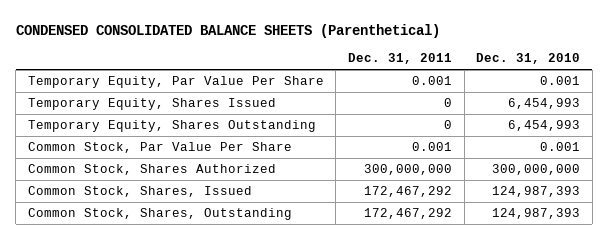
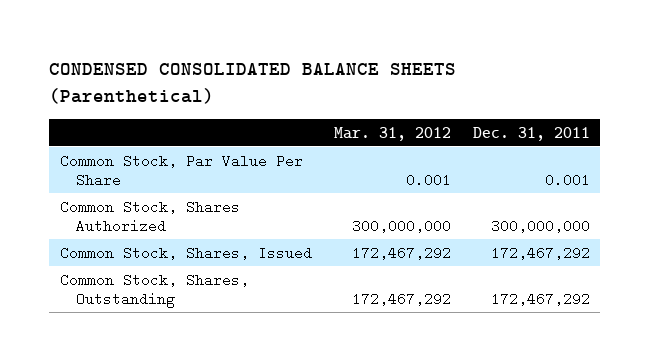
[476,53,581,65] Dec. 31, 2010 -> none
none -> [333,126,451,141] Mar. 31, 2012
[27,75,324,88] Temporary Equity, Par Value Per Share -> none
[27,97,276,110] Temporary Equity, Shares Issued -> none
[27,119,316,132] Temporary Equity, Shares Outstanding -> none

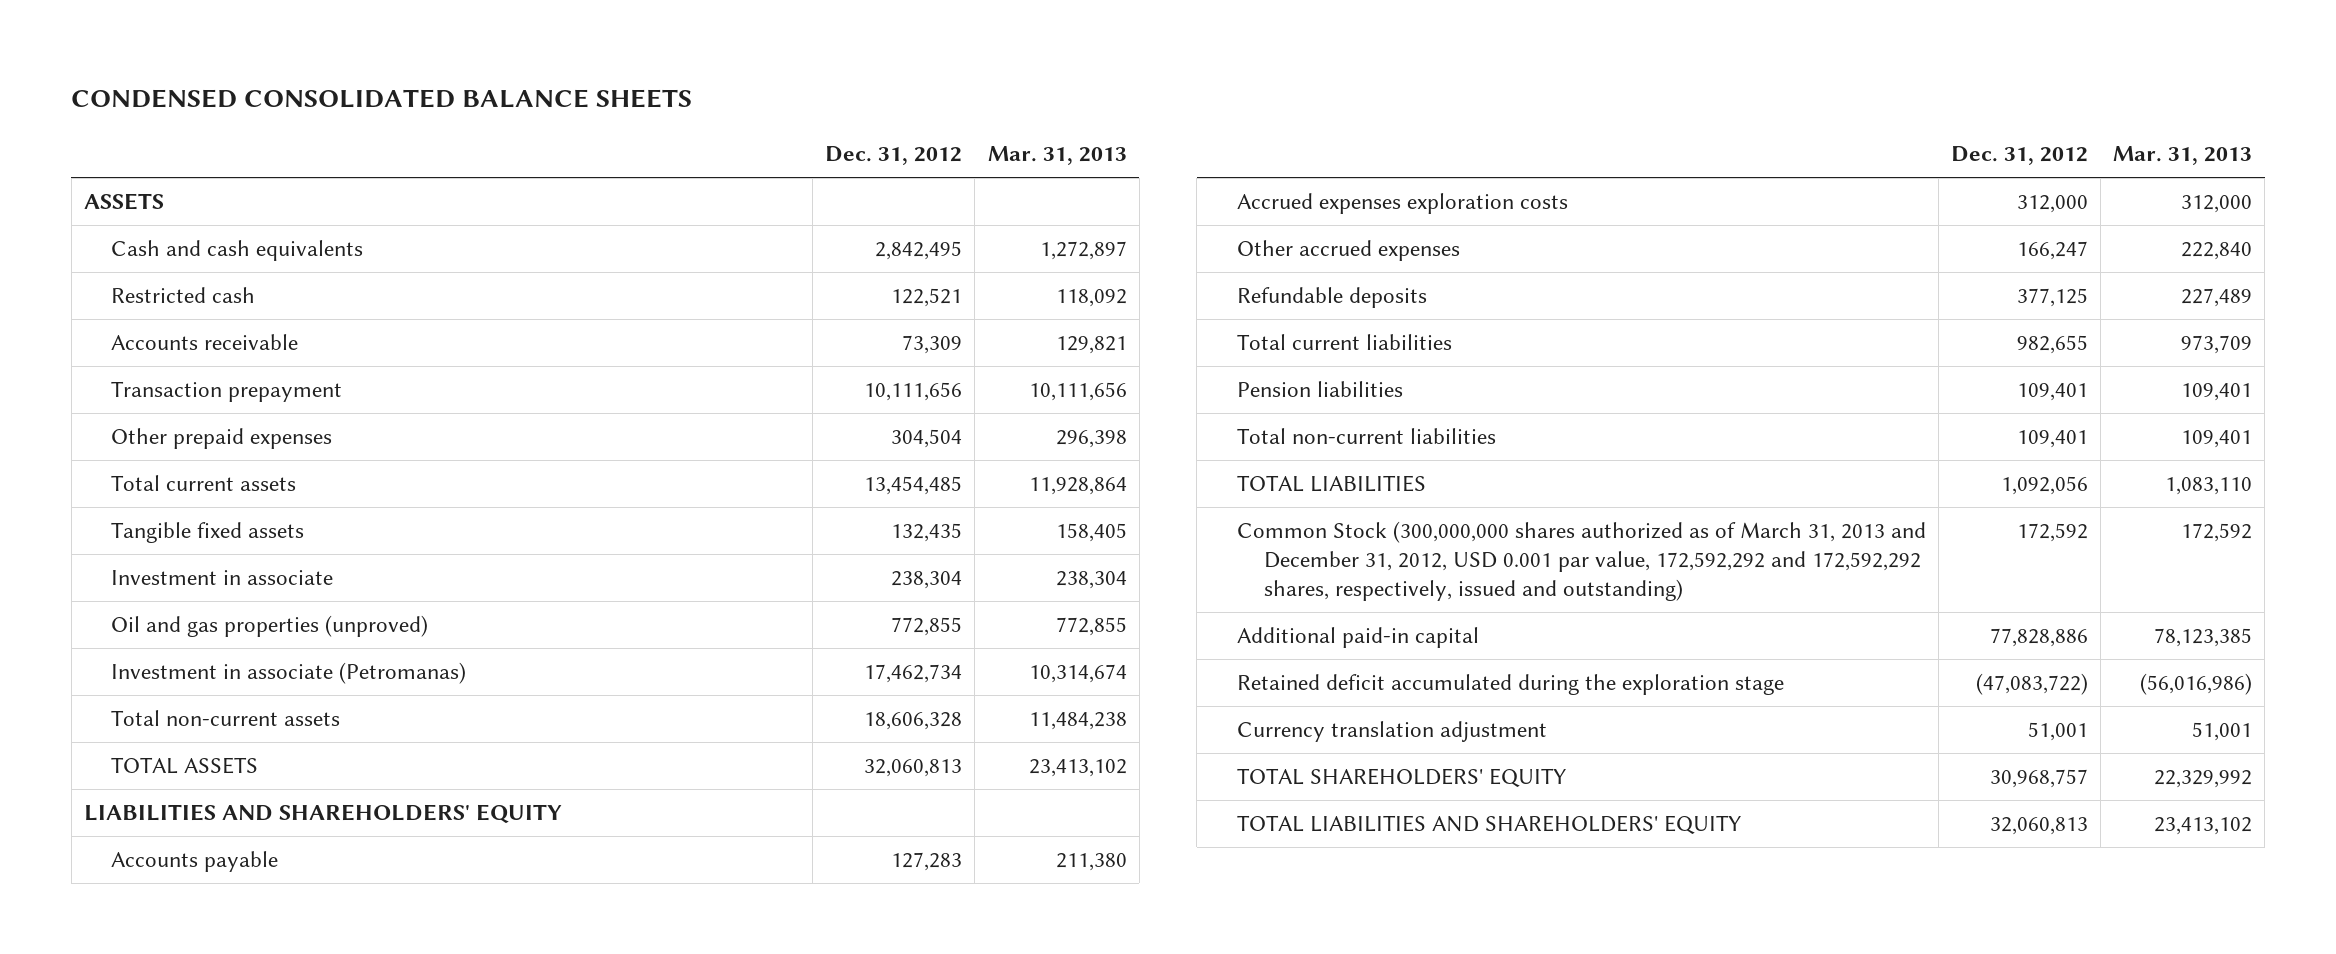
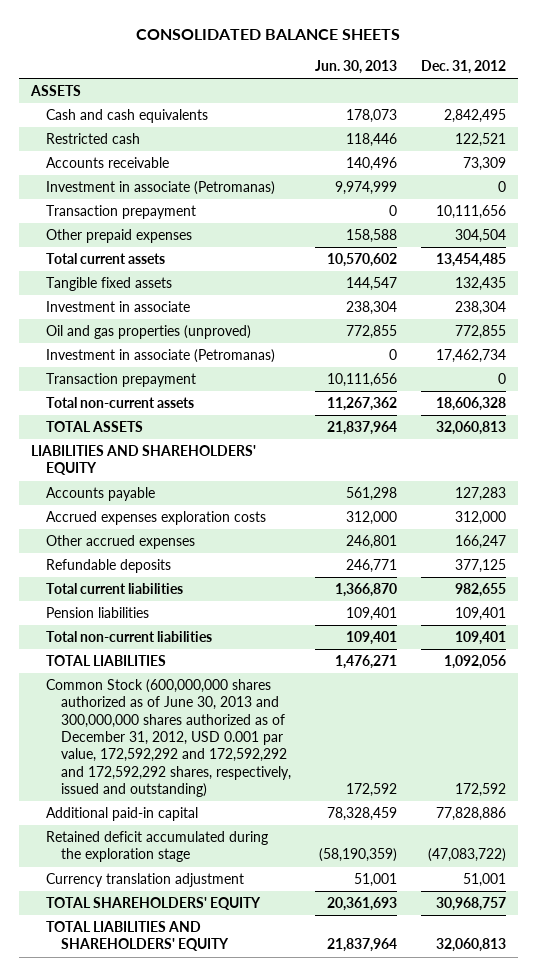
[71,89,693,109] CONDENSED CONSOLIDATED BALANCE SHEETS -> [136,29,401,41] CONSOLIDATED BALANCE SHEETS
[987,146,1127,166] Mar. 31, 2013 -> none
none -> [314,59,397,74] Jun. 30, 2013
none -> [45,181,275,196] Investment in associate (Petromanas)
none -> [45,373,196,388] Transaction prepayment
[1236,520,1926,601] Common Stock (300,000,000 shares authorized as of March 31, 2013 and December 31, 2012, USD 0.001 par value, 172,592,292 and 172,592,292 shares, respectively, issued and outstanding) -> [45,679,291,797] Common Stock (600,000,000 shares authorized as of June 30, 2013 and 300,000,000 shares authorized as of December 31, 2012, USD 0.001 par value, 172,592,292 and 172,592,292 and 172,592,292 shares, respectively, issued and outstanding)

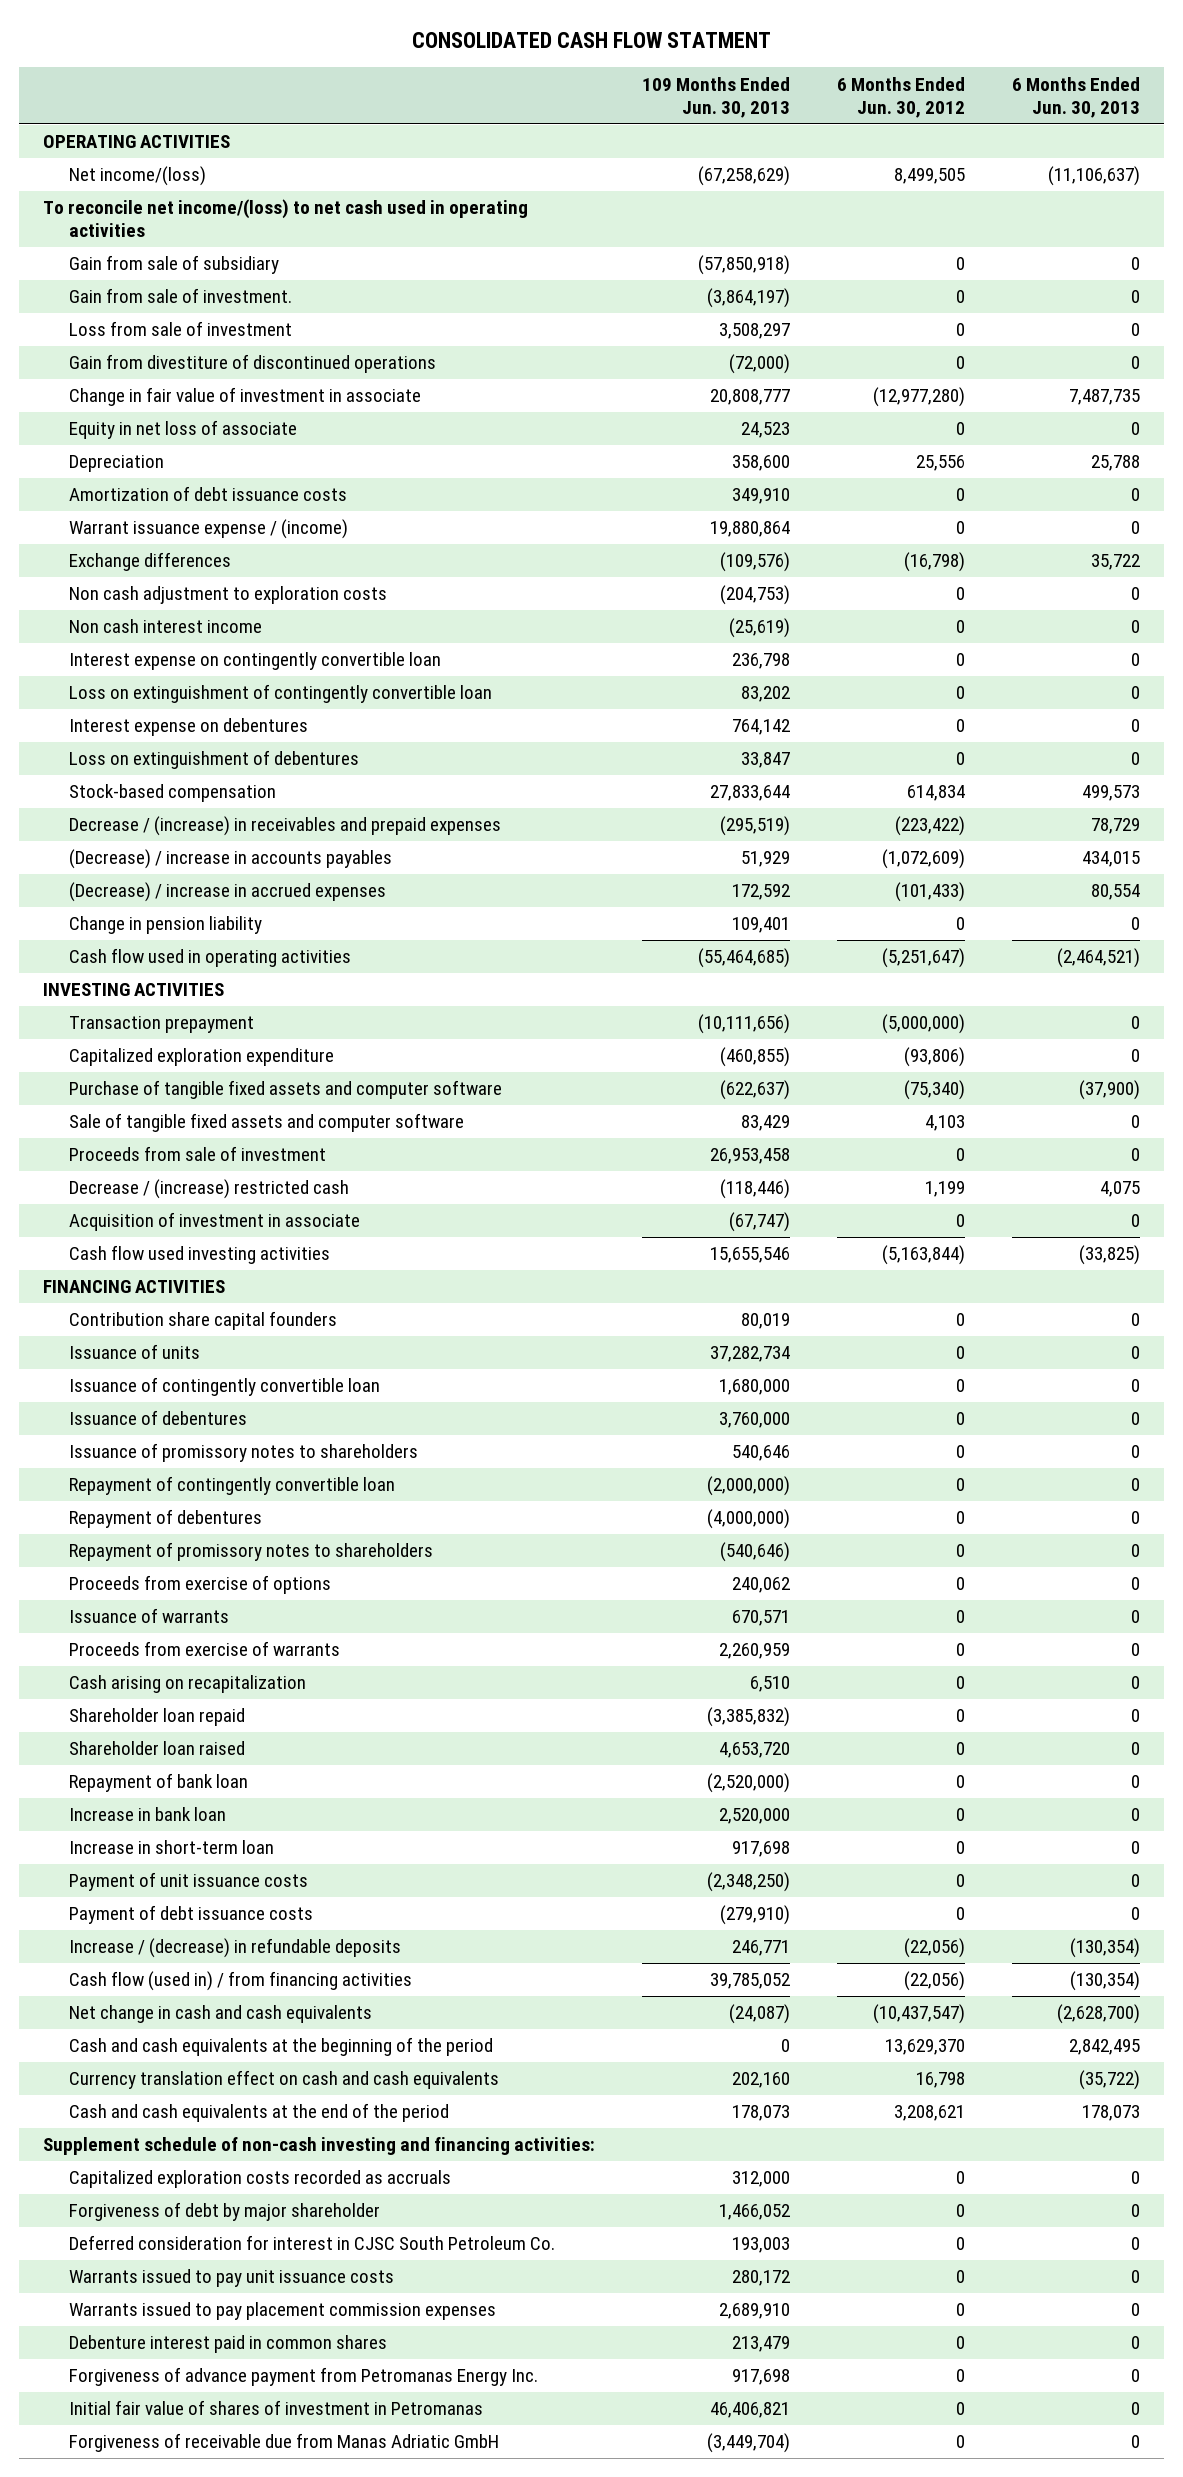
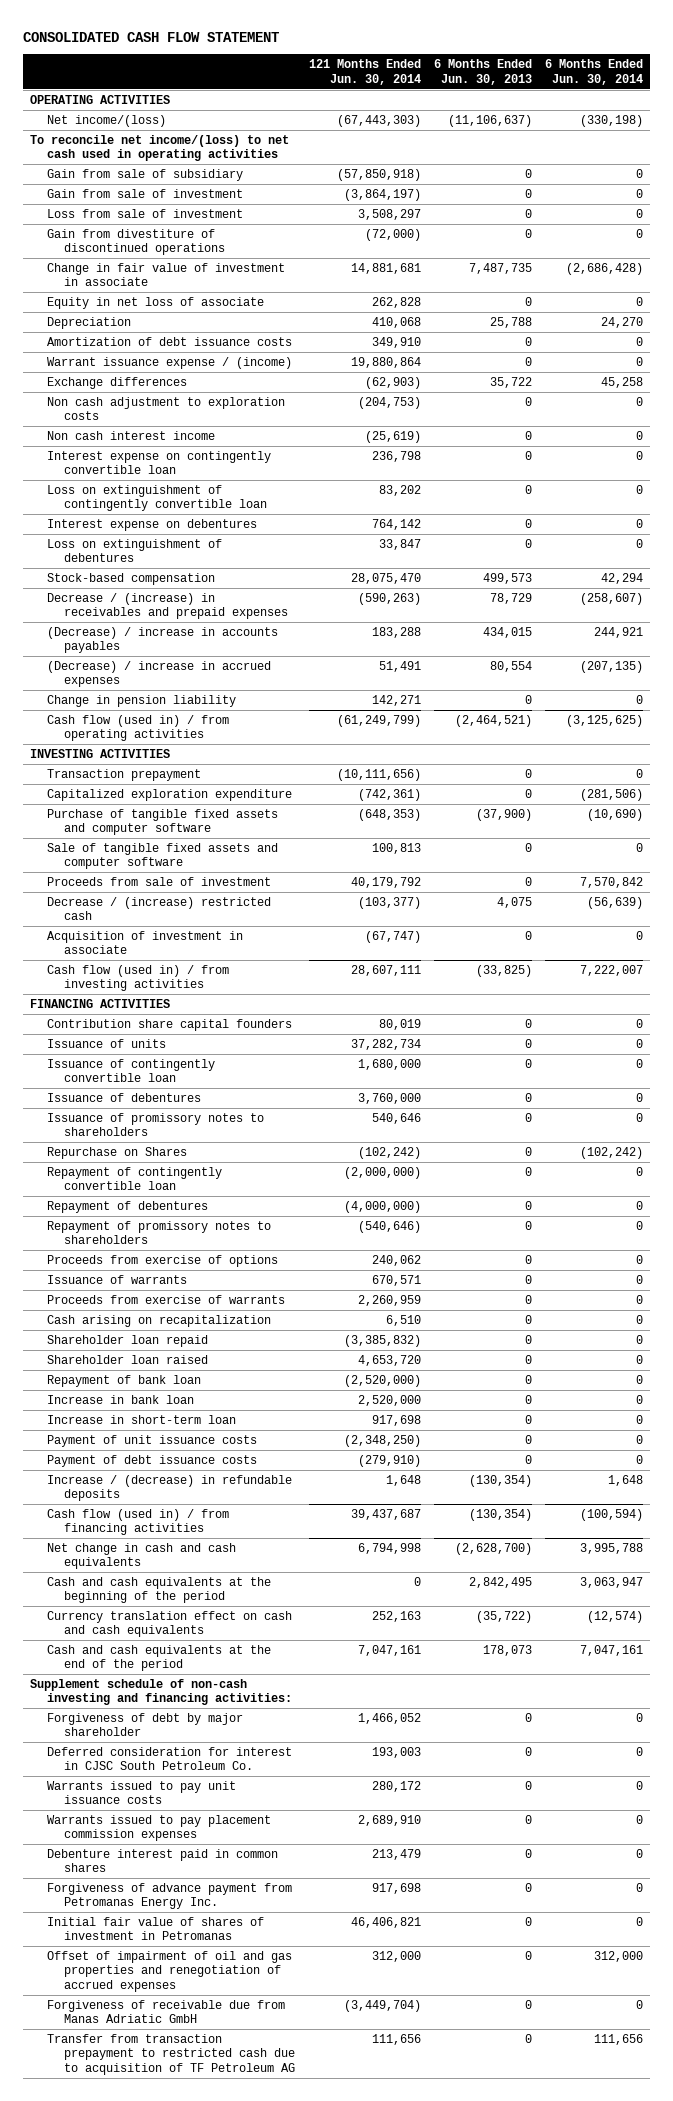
[411,32,771,49] CONSOLIDATED CASH FLOW STATMENT -> [23,32,280,43] CONSOLIDATED CASH FLOW STATEMENT
[641,76,790,118] 109 Months Ended Jun. 30, 2013 -> none
[837,76,966,118] 6 Months Ended Jun. 30, 2012 -> none
none -> [308,59,421,85] 121 Months Ended Jun. 30, 2014
none -> [545,59,644,85] 6 Months Ended Jun. 30, 2014
[68,288,292,304] Gain from sale of investment. -> [47,188,244,198] Gain from sale of investment
[68,948,351,968] Cash flow used in operating activities -> [47,714,230,742] Cash flow (used in) / from operating activities
[68,1245,330,1265] Cash flow used investing activities -> [47,964,230,992] Cash flow (used in) / from investing activities
none -> [47,1146,188,1159] Repurchase on Shares
[68,2170,451,2189] Capitalized exploration costs recorded as accruals -> none
none -> [47,1950,293,1992] Offset of impairment of oil and gas properties and renegotiation of accrued expenses
none -> [47,2033,296,2075] Transfer from transaction prepayment to restricted cash due to acquisition of TF Petroleum AG

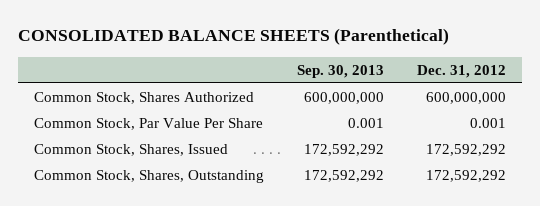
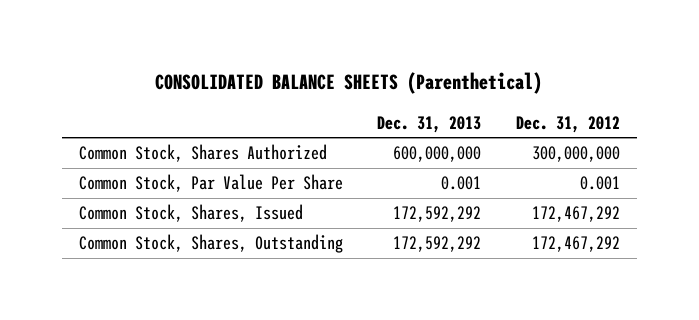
[297,64,385,78] Sep. 30, 2013 -> none
none -> [377,115,482,133] Dec. 31, 2013
[426,91,507,104] 600,000,000 -> [531,146,620,163] 300,000,000
[426,143,507,156] 172,592,292 -> [531,206,620,223] 172,467,292
[426,169,507,182] 172,592,292 -> [531,236,620,253] 172,467,292

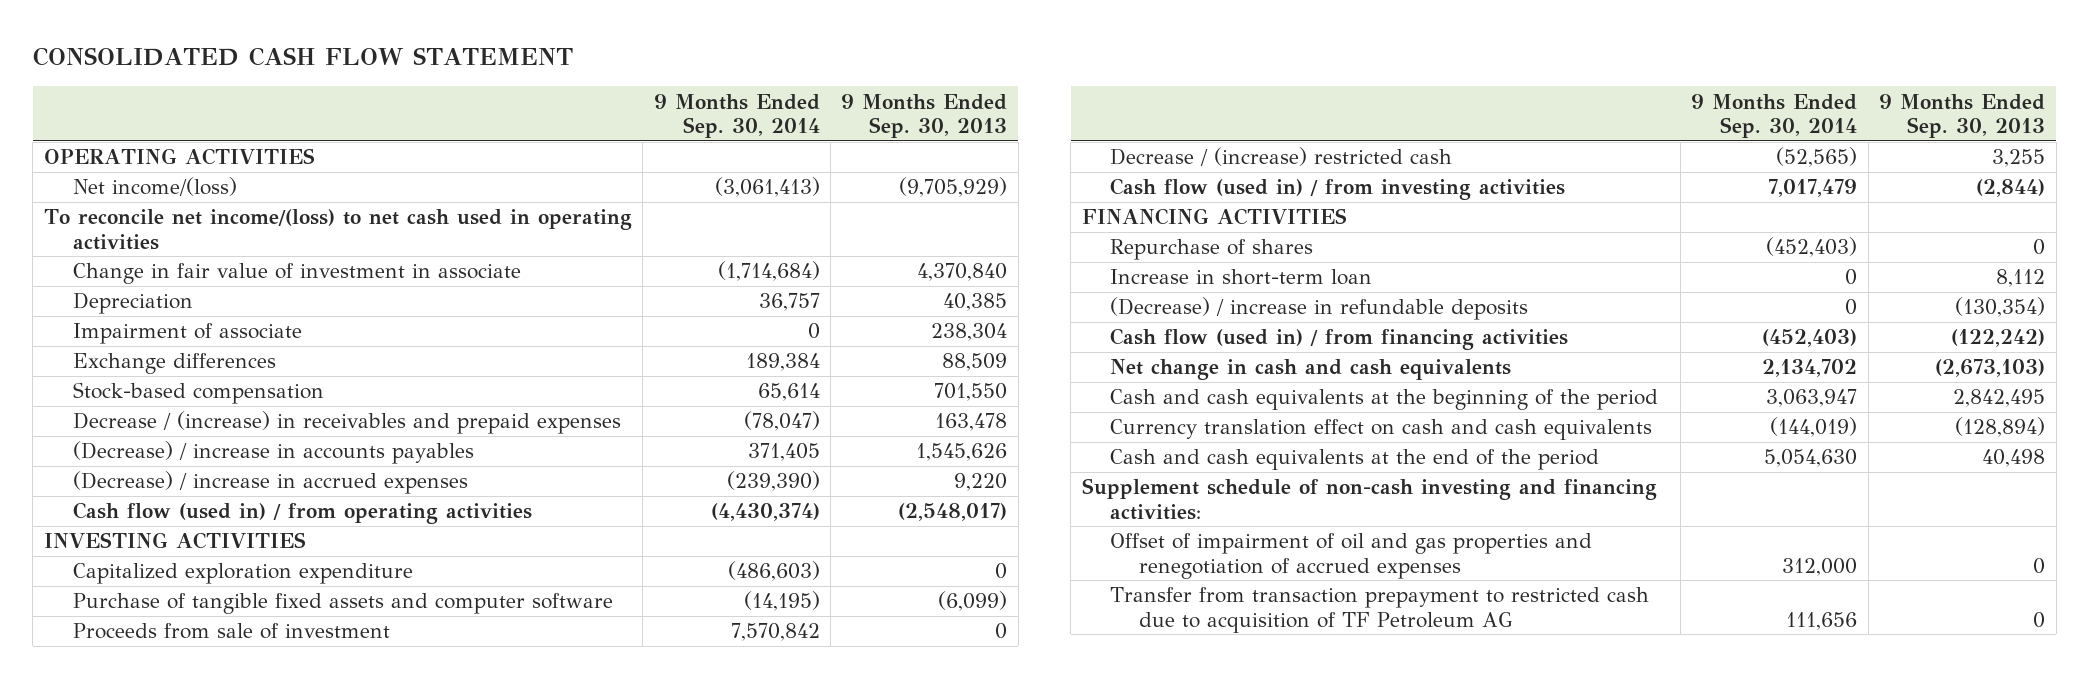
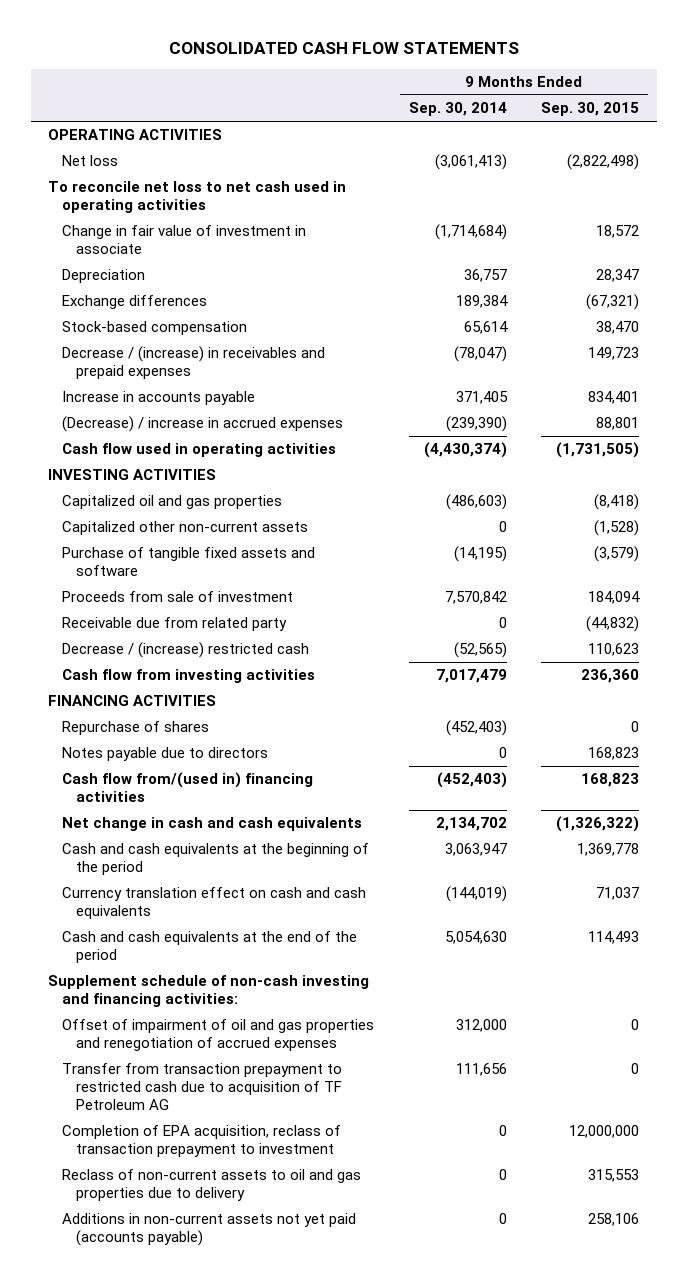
[32,47,573,67] CONSOLIDATED CASH FLOW STATEMENT -> [168,41,519,54] CONSOLIDATED CASH FLOW STATEMENTS
[841,93,1008,138] 9 Months Ended Sep. 30, 2013 -> none
none -> [541,102,640,117] Sep. 30, 2015
[72,177,237,197] Net income/(loss) -> [62,155,119,167] Net loss
[43,209,632,250] To reconcile net income/(loss) to net cash used in operating activities -> [47,181,346,214] To reconcile net loss to net cash used in operating activities
[72,323,302,345] Impairment of associate -> none
[72,441,474,465] (Decrease) / increase in accounts payables -> [62,391,256,406] Increase in accounts payable
[72,502,532,525] Cash flow (used in) / from operating activities -> [62,443,337,458] Cash flow used in operating activities
[72,563,413,585] Capitalized exploration expenditure -> [62,495,283,510] Capitalized oil and gas properties
none -> [62,521,309,536] Capitalized other non-current assets
[72,593,613,615] Purchase of tangible fixed assets and computer software -> [62,547,316,577] Purchase of tangible fixed assets and software
none -> [62,617,288,632] Receivable due from related party
[1110,178,1566,201] Cash flow (used in) / from investing activities -> [62,669,316,684] Cash flow from investing activities
[1110,269,1373,286] Increase in short-term loan -> none
[1110,297,1529,321] (Decrease) / increase in refundable deposits -> none
none -> [62,747,269,762] Notes payable due to directors
[1110,328,1569,351] Cash flow (used in) / from financing activities -> [62,772,314,803] Cash flow from/(used in) financing activities
none -> [62,1125,342,1158] Completion of EPA acquisition, reclass of transaction prepayment to investment
none -> [62,1169,362,1202] Reclass of non-current assets to oil and gas properties due to delivery
none -> [62,1213,357,1247] Additions in non-current assets not yet paid (accounts payable)

